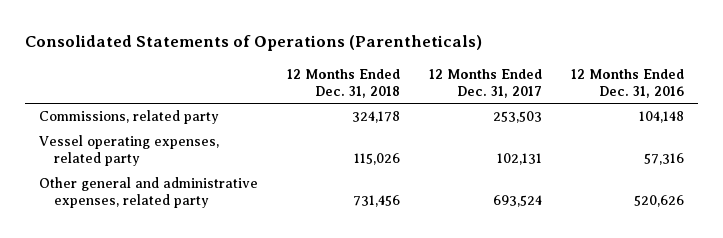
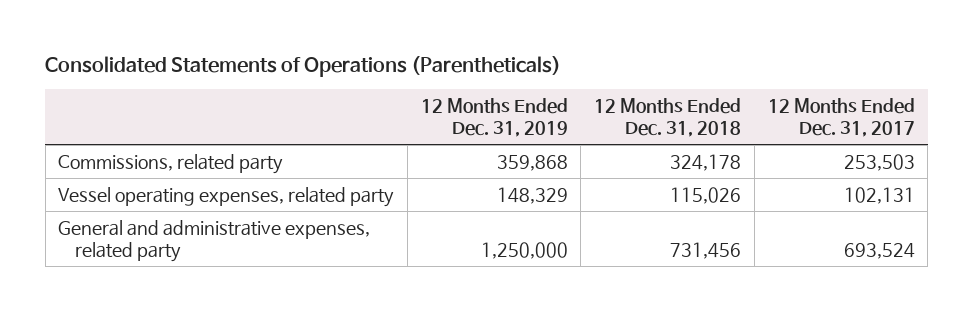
[570,68,684,98] 12 Months Ended Dec. 31, 2016 -> none
none -> [420,98,568,137] 12 Months Ended Dec. 31, 2019
[39,177,259,209] Other general and administrative expenses, related party -> [58,219,371,262] General and administrative expenses, related party

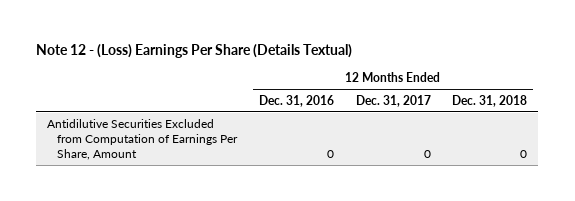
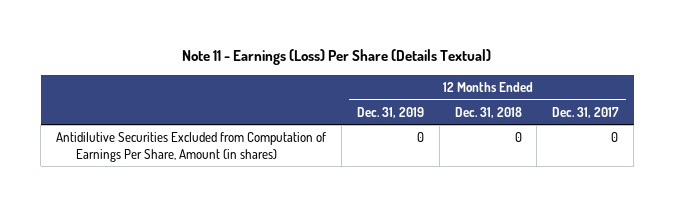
[36,44,353,59] Note 12 - (Loss) Earnings Per Share (Details Textual) -> [182,49,492,66] Note 11 - Earnings (Loss) Per Share (Details Textual)
[258,94,334,107] Dec. 31, 2016 -> none
none -> [356,106,424,118] Dec. 31, 2019
[47,119,238,160] Antidilutive Securities Excluded from Computation of Earnings Per Share, Amount -> [56,132,327,162] Antidilutive Securities Excluded from Computation of Earnings Per Share, Amount (in shares)

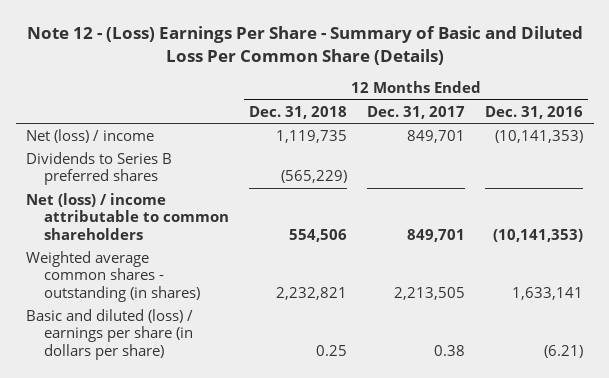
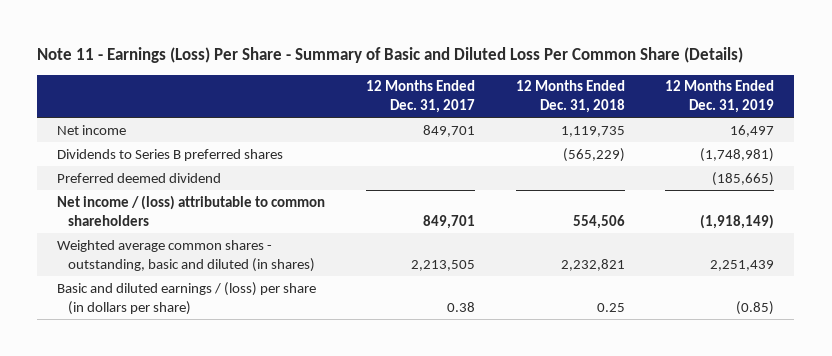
[26,25,583,65] Note 12 - (Loss) Earnings Per Share - Summary of Basic and Diluted Loss Per Common Share (Details) -> [37,47,744,64] Note 11 - Earnings (Loss) Per Share - Summary of Basic and Diluted Loss Per Common Share (Details)
[485,105,584,119] Dec. 31, 2016 -> none
none -> [665,80,775,114] 12 Months Ended Dec. 31, 2019
[26,128,155,143] Net (loss) / income -> [57,124,127,135] Net income
none -> [57,172,222,183] Preferred deemed dividend
[26,192,229,240] Net (loss) / income attributable to common shareholders -> [57,194,326,226] Net income / (loss) attributable to common shareholders
[26,250,200,302] Weighted average common shares - outstanding (in shares) -> [57,239,316,272] Weighted average common shares - outstanding, basic and diluted (in shares)
[26,308,194,360] Basic and diluted (loss) / earnings per share (in dollars per share) -> [57,281,317,315] Basic and diluted earnings / (loss) per share (in dollars per share)

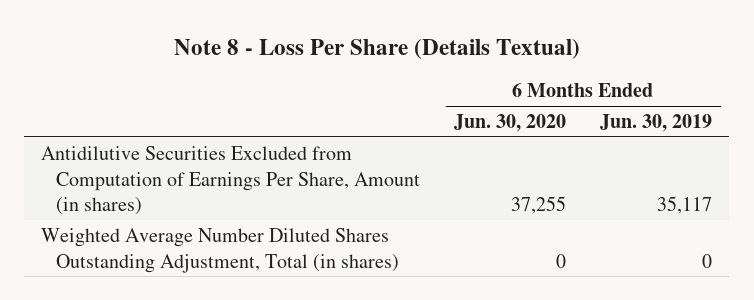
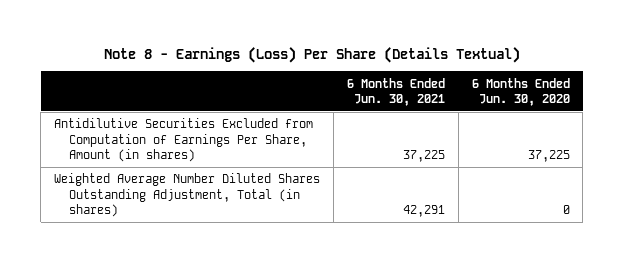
[173,39,580,60] Note 8 - Loss Per Share (Details Textual) -> [103,47,520,64] Note 8 - Earnings (Loss) Per Share (Details Textual)
[600,114,713,133] Jun. 30, 2019 -> none
none -> [346,77,445,106] 6 Months Ended Jun. 30, 2021
[511,196,567,215] 37,255 -> [527,150,570,163] 37,225

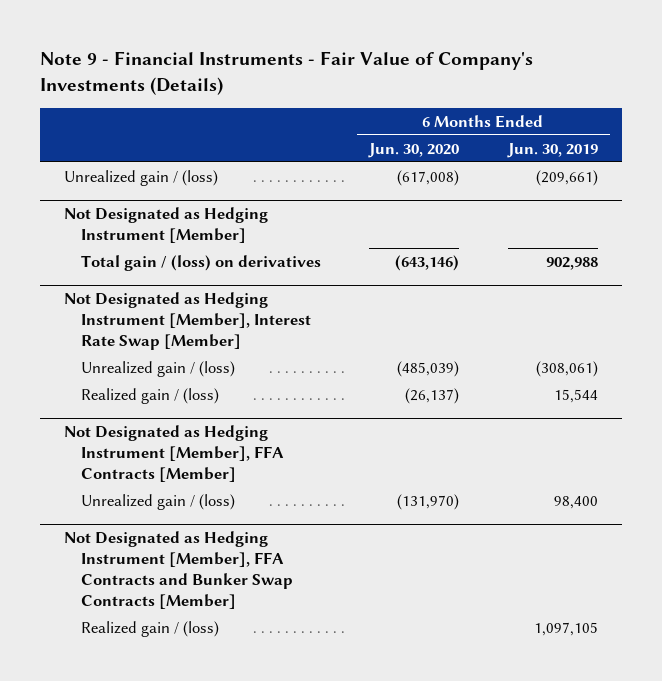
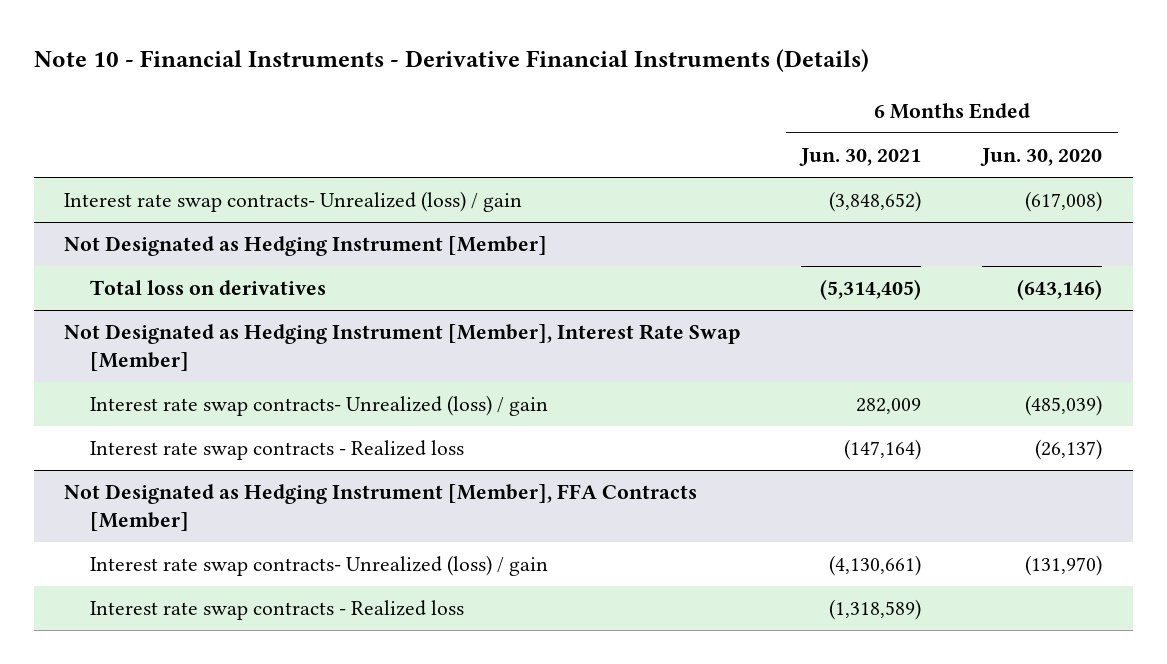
[39,51,533,96] Note 9 - Financial Instruments - Fair Value of Company's Investments (Details) -> [33,49,869,73] Note 10 - Financial Instruments - Derivative Financial Instruments (Details)
[506,142,598,158] Jun. 30, 2019 -> none
none -> [799,148,922,167] Jun. 30, 2021
[63,169,218,186] Unrealized gain / (loss) -> [64,191,523,213] Interest rate swap contracts- Unrealized (loss) / gain
[80,254,321,271] Total gain / (loss) on derivatives -> [90,280,327,296] Total loss on derivatives
[80,360,235,377] Unrealized gain / (loss) -> [90,395,549,417] Interest rate swap contracts- Unrealized (loss) / gain
[80,387,219,404] Realized gain / (loss) -> [90,440,465,461] Interest rate swap contracts - Realized loss
[63,531,293,610] Not Designated as Hedging Instrument [Member], FFA Contracts and Bunker Swap Contracts [Member] -> none
[80,493,235,510] Unrealized gain / (loss) -> [90,555,549,577] Interest rate swap contracts- Unrealized (loss) / gain
[80,620,219,637] Realized gain / (loss) -> [90,600,465,621] Interest rate swap contracts - Realized loss

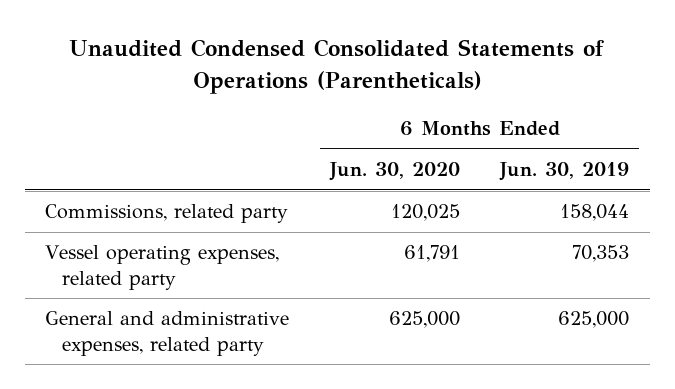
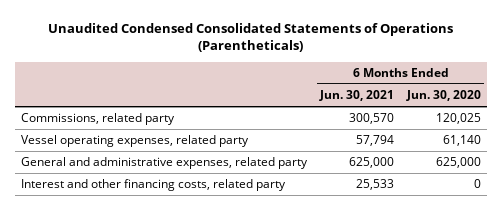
[499,162,630,182] Jun. 30, 2019 -> none
none -> [319,90,395,102] Jun. 30, 2021
[403,245,460,263] 61,791 -> [442,135,481,147] 61,140
none -> [21,179,287,192] Interest and other financing costs, related party

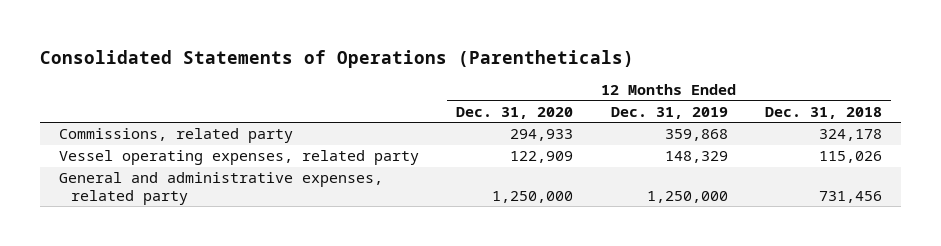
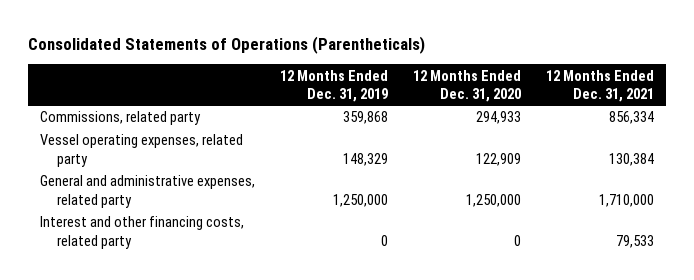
[765,107,883,120] Dec. 31, 2018 -> none
none -> [545,69,654,102] 12 Months Ended Dec. 31, 2021
none -> [40,216,245,249] Interest and other financing costs, related party

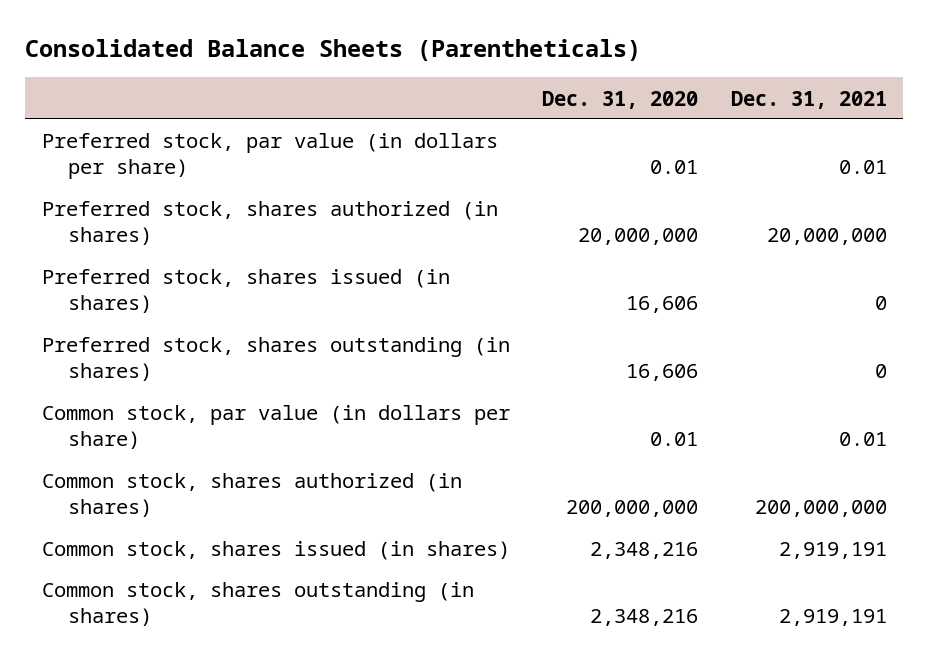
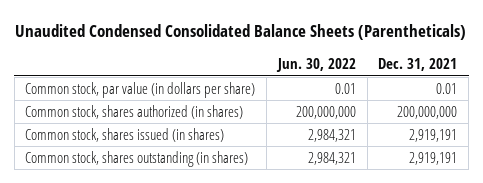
[25,39,642,62] Consolidated Balance Sheets (Parentheticals) -> [15,24,467,41] Unaudited Condensed Consolidated Balance Sheets (Parentheticals)
[542,90,699,109] Dec. 31, 2020 -> none
none -> [275,58,356,73] Jun. 30, 2022
[41,133,498,180] Preferred stock, par value (in dollars per share) -> none
[41,201,498,246] Preferred stock, shares authorized (in shares) -> none
[41,269,450,314] Preferred stock, shares issued (in shares) -> none
[41,337,510,382] Preferred stock, shares outstanding (in shares) -> none

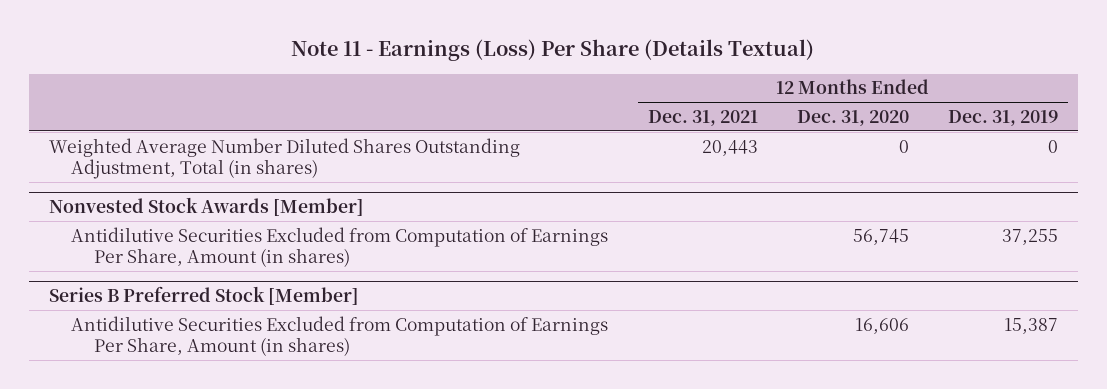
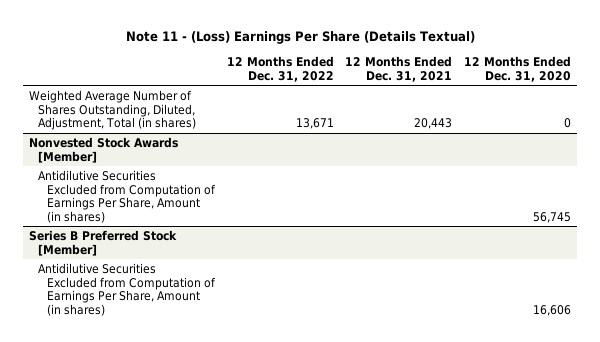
[291,39,815,62] Note 11 - Earnings (Loss) Per Share (Details Textual) -> [125,30,475,44] Note 11 - (Loss) Earnings Per Share (Details Textual)
[948,109,1059,126] Dec. 31, 2019 -> none
none -> [226,56,334,82] 12 Months Ended Dec. 31, 2022
[48,137,520,179] Weighted Average Number Diluted Shares Outstanding Adjustment, Total (in shares) -> [29,89,197,131] Weighted Average Number of Shares Outstanding, Diluted, Adjustment, Total (in shares)

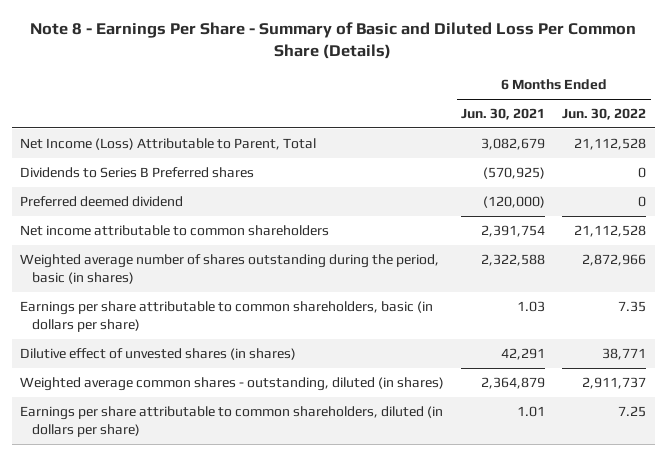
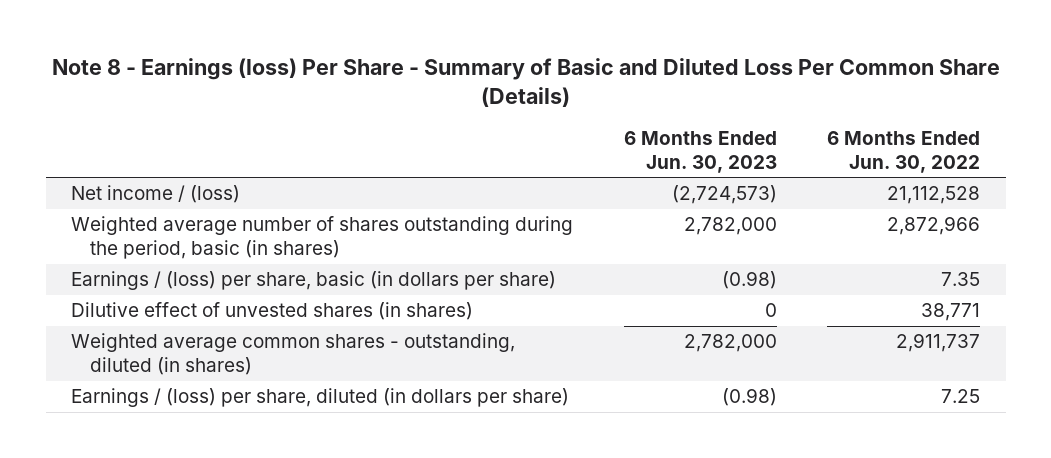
[30,22,637,60] Note 8 - Earnings Per Share - Summary of Basic and Diluted Loss Per Common Share (Details) -> [51,57,1000,107] Note 8 - Earnings (loss) Per Share - Summary of Basic and Diluted Loss Per Common Share (Details)
[461,108,546,121] Jun. 30, 2021 -> none
none -> [623,130,777,173] 6 Months Ended Jun. 30, 2023
[20,166,255,178] Dividends to Series B Preferred shares -> none
[20,195,184,207] Preferred deemed dividend -> none
[20,224,330,236] Net income attributable to common shareholders -> none
[20,137,317,150] Net Income (Loss) Attributable to Parent, Total -> [70,185,240,204] Net income / (loss)
[20,300,434,333] Earnings per share attributable to common shareholders, basic (in dollars per share) -> [70,271,556,291] Earnings / (loss) per share, basic (in dollars per share)
[20,405,444,438] Earnings per share attributable to common shareholders, diluted (in dollars per share) -> [70,388,569,408] Earnings / (loss) per share, diluted (in dollars per share)

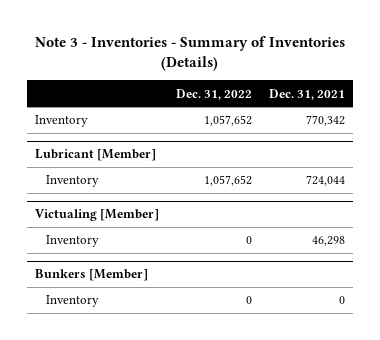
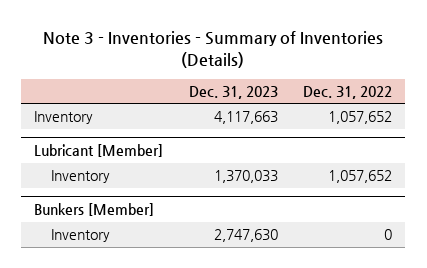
[268,88,345,100] Dec. 31, 2021 -> none
none -> [188,85,278,99] Dec. 31, 2023
[35,209,160,222] Victualing [Member] -> none
[45,235,99,248] Inventory -> none

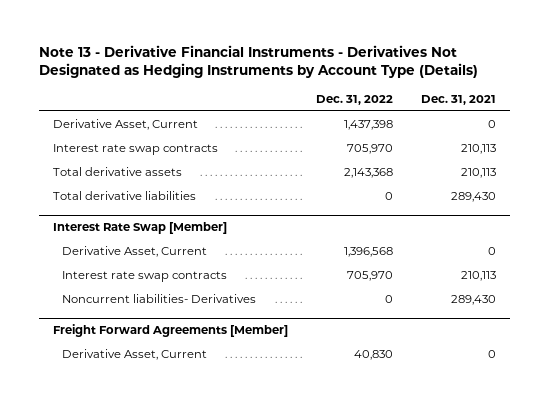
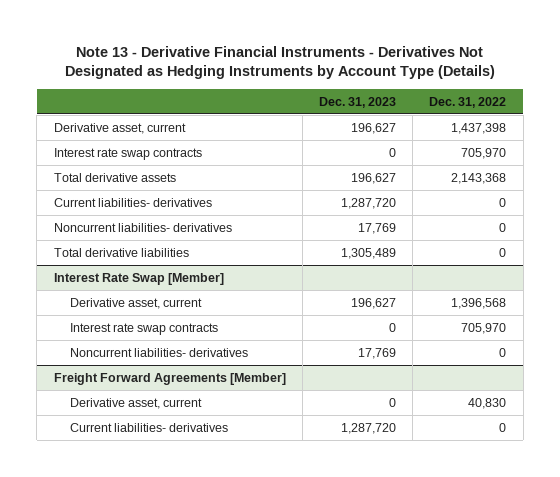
[420,94,496,105] Dec. 31, 2021 -> none
none -> [318,96,396,108] Dec. 31, 2023
[53,118,199,130] Derivative Asset, Current -> [53,122,186,134] Derivative asset, current
none -> [53,197,212,207] Current liabilities- derivatives
none -> [53,222,232,232] Noncurrent liabilities- derivatives
[61,245,207,257] Derivative Asset, Current -> [70,297,203,309] Derivative asset, current
[61,293,256,303] Noncurrent liabilities- Derivatives -> [70,347,249,357] Noncurrent liabilities- derivatives
[61,348,207,360] Derivative Asset, Current -> [70,397,203,409] Derivative asset, current
none -> [70,422,229,432] Current liabilities- derivatives

